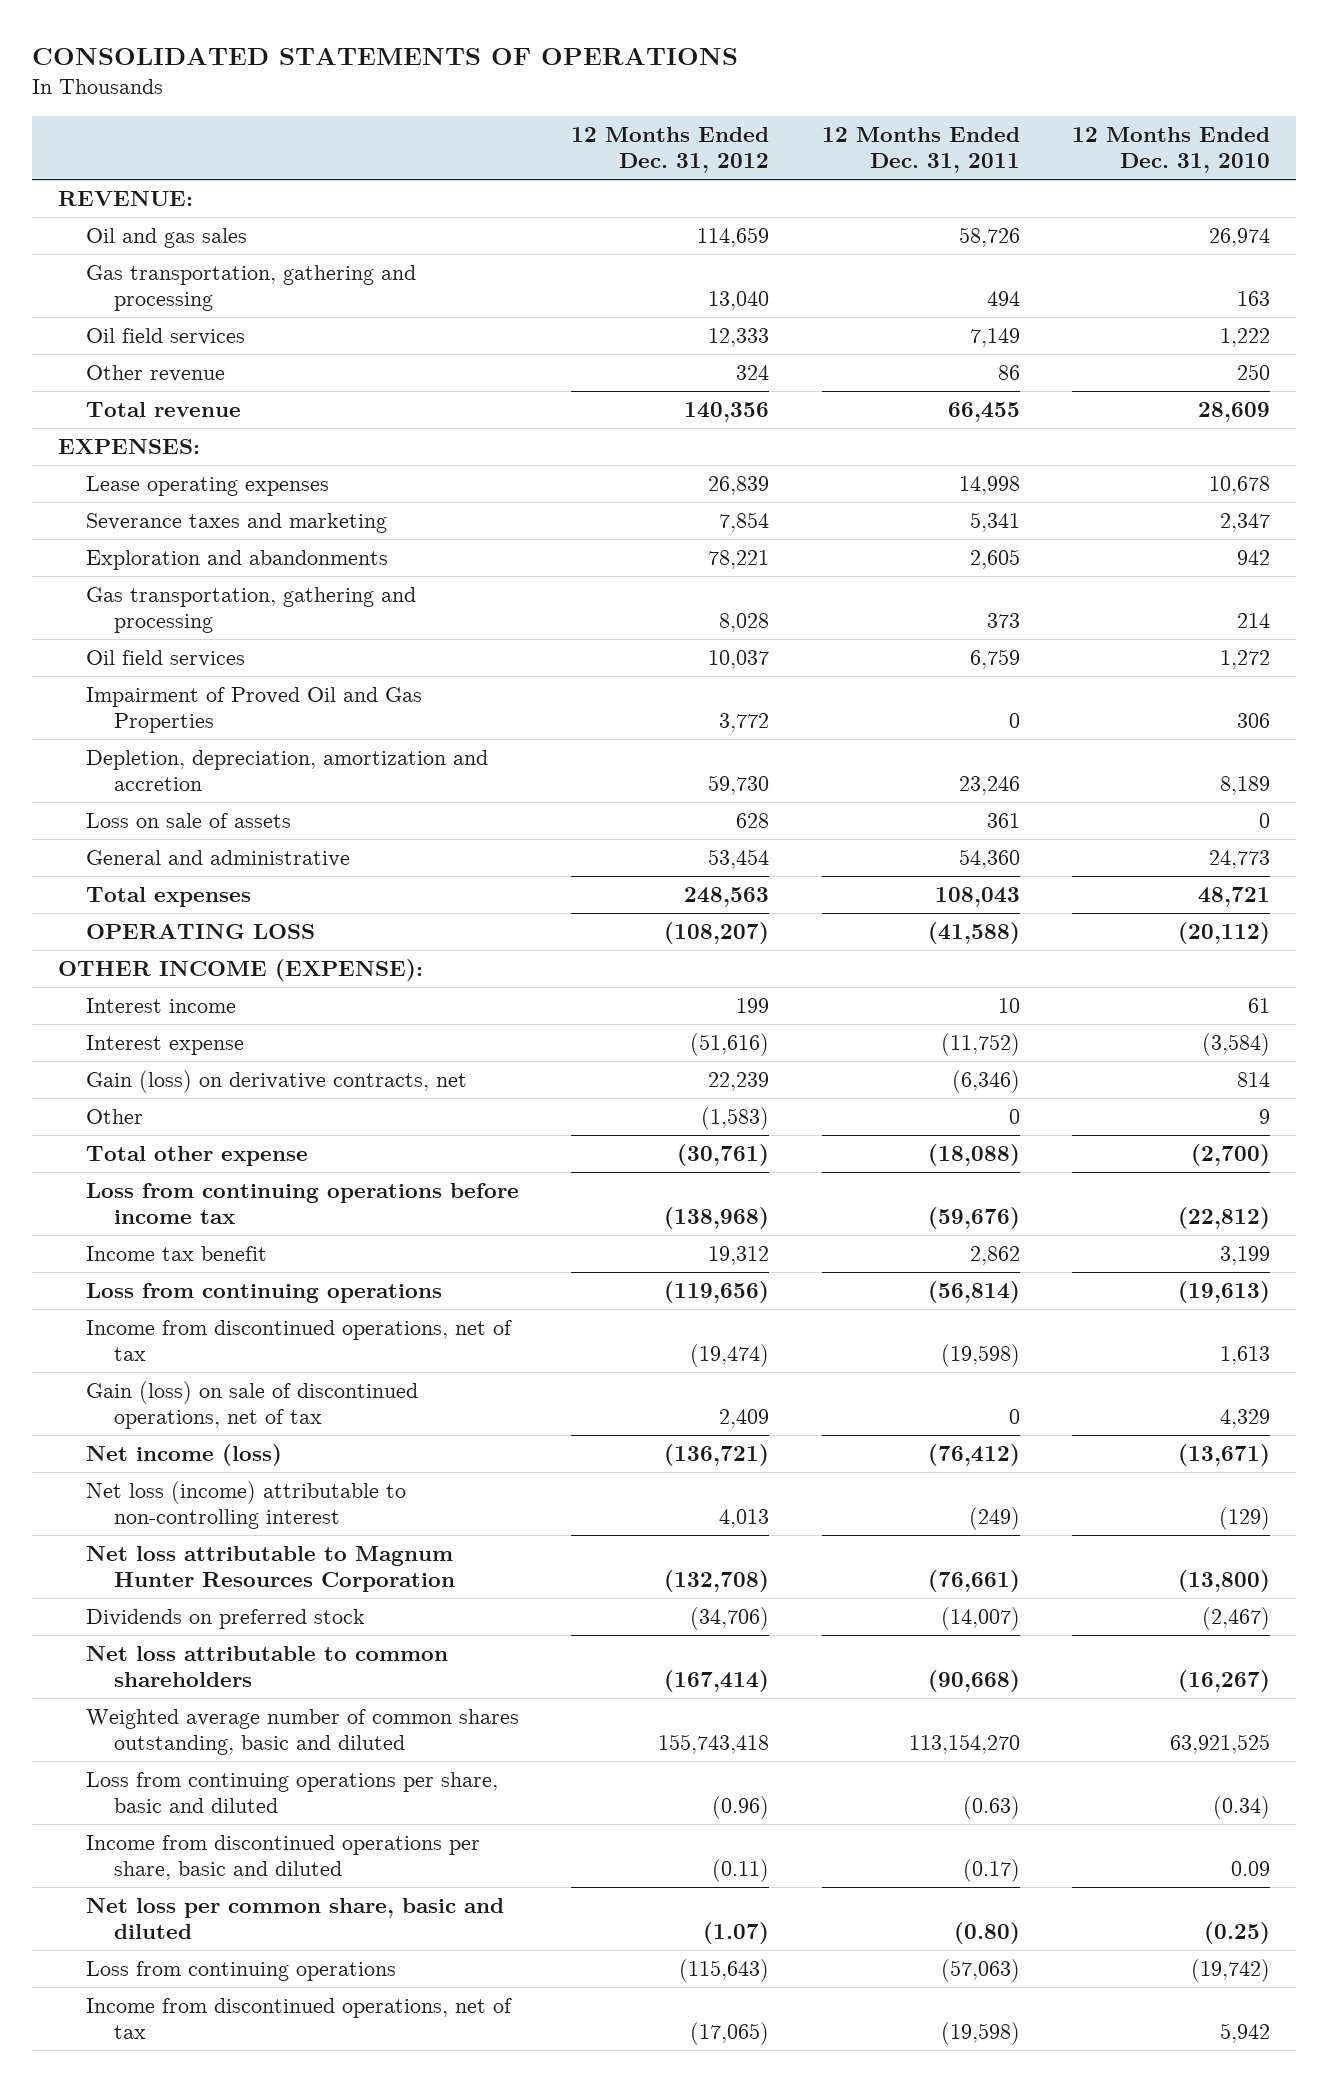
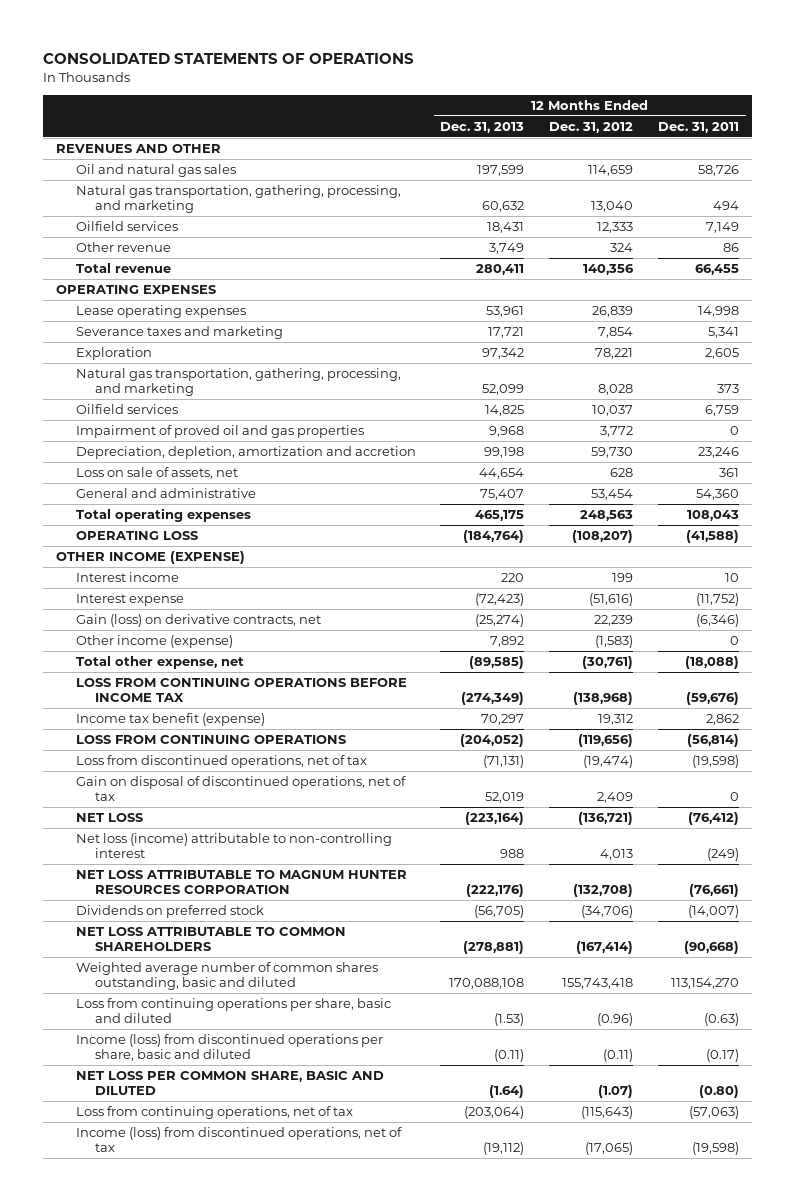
[1071,126,1270,174] 12 Months Ended Dec. 31, 2010 -> none
none -> [440,121,525,133] Dec. 31, 2013
[57,190,193,206] REVENUE: -> [55,143,221,153] REVENUES AND OTHER
[86,227,248,248] Oil and gas sales -> [75,163,236,177] Oil and natural gas sales
[86,264,417,312] Gas transportation, gathering and processing -> [75,184,401,214] Natural gas transportation, gathering, processing, and marketing
[86,327,246,345] Oil field services -> [75,220,178,231] Oilfield services
[57,438,200,454] EXPENSES: -> [55,284,216,294] OPERATING EXPENSES
[86,549,389,570] Exploration and abandonments -> [75,346,152,360] Exploration
[86,586,417,634] Gas transportation, gathering and processing -> [75,367,401,397] Natural gas transportation, gathering, processing, and marketing
[86,649,246,667] Oil field services -> [75,403,178,414] Oilfield services
[86,686,423,734] Impairment of Proved Oil and Gas Properties -> [75,424,364,438] Impairment of proved oil and gas properties
[86,749,489,792] Depletion, depreciation, amortization and accretion -> [75,445,416,459] Depreciation, depletion, amortization and accretion
[86,812,292,828] Loss on sale of assets -> [75,466,238,479] Loss on sale of assets, net
[86,886,252,907] Total expenses -> [75,507,251,522] Total operating expenses
[57,958,423,981] OTHER INCOME (EXPENSE): -> [55,550,245,564] OTHER INCOME (EXPENSE)
[86,1108,144,1124] Other -> [75,634,233,648] Other income (expense)
[86,1145,309,1166] Total other expense -> [75,655,244,669] Total other expense, net
[86,1182,520,1225] Loss from continuing operations before income tax -> [75,677,407,703] LOSS FROM CONTINUING OPERATIONS BEFORE INCOME TAX
[86,1245,268,1261] Income tax benefit -> [75,712,265,726] Income tax benefit (expense)
[86,1282,443,1303] Loss from continuing operations -> [75,734,346,744] LOSS FROM CONTINUING OPERATIONS
[86,1319,513,1362] Income from discontinued operations, net of tax -> [75,754,367,768] Loss from discontinued operations, net of tax
[86,1380,419,1430] Gain (loss) on sale of discontinued operations, net of tax -> [75,775,406,802] Gain on disposal of discontinued operations, net of tax
[86,1443,283,1466] Net income (loss) -> [75,812,143,822] NET LOSS
[86,1545,456,1593] Net loss attributable to Magnum Hunter Resources Corporation -> [75,869,407,895] NET LOSS ATTRIBUTABLE TO MAGNUM HUNTER RESOURCES CORPORATION
[86,1645,449,1688] Net loss attributable to common shareholders -> [75,926,346,952] NET LOSS ATTRIBUTABLE TO COMMON SHAREHOLDERS
[86,1834,481,1881] Income from discontinued operations per share, basic and diluted -> [75,1033,383,1062] Income (loss) from discontinued operations per share, basic and diluted
[86,1897,505,1940] Net loss per common share, basic and diluted -> [75,1070,384,1096] NET LOSS PER COMMON SHARE, BASIC AND DILUTED
[86,1960,397,1981] Loss from continuing operations -> [75,1105,353,1119] Loss from continuing operations, net of tax
[86,1997,513,2040] Income from discontinued operations, net of tax -> [75,1126,402,1153] Income (loss) from discontinued operations, net of tax

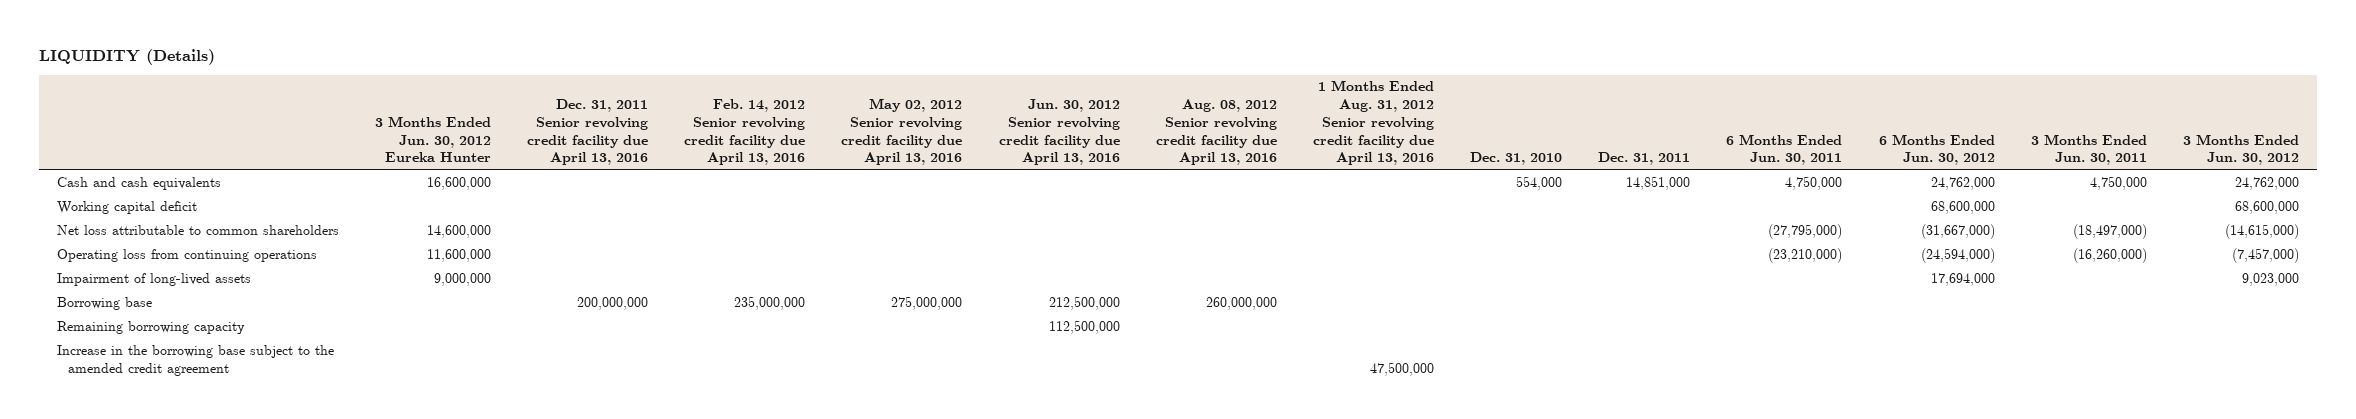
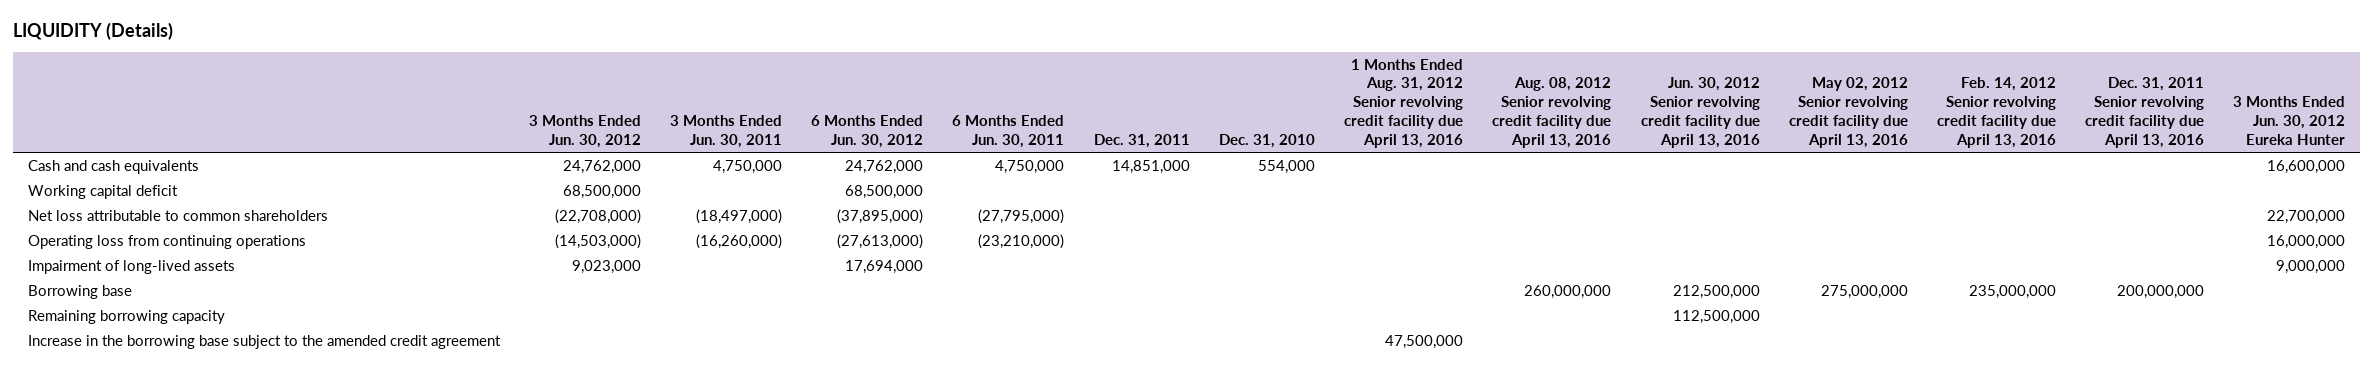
[1930,200,1995,214] 68,600,000 -> [845,184,924,199] 68,500,000
[2234,200,2299,214] 68,600,000 -> [562,184,641,199] 68,500,000
[426,224,491,238] 14,600,000 -> [2267,209,2346,224] 22,700,000
[1920,223,1995,239] (31,667,000) -> [837,208,924,224] (37,895,000)
[2224,223,2299,239] (14,615,000) -> [554,208,641,224] (22,708,000)
[426,248,491,262] 11,600,000 -> [2267,234,2346,249] 16,000,000
[1920,247,1995,263] (24,594,000) -> [837,233,924,249] (27,613,000)
[2231,247,2299,263] (7,457,000) -> [554,233,641,249] (14,503,000)

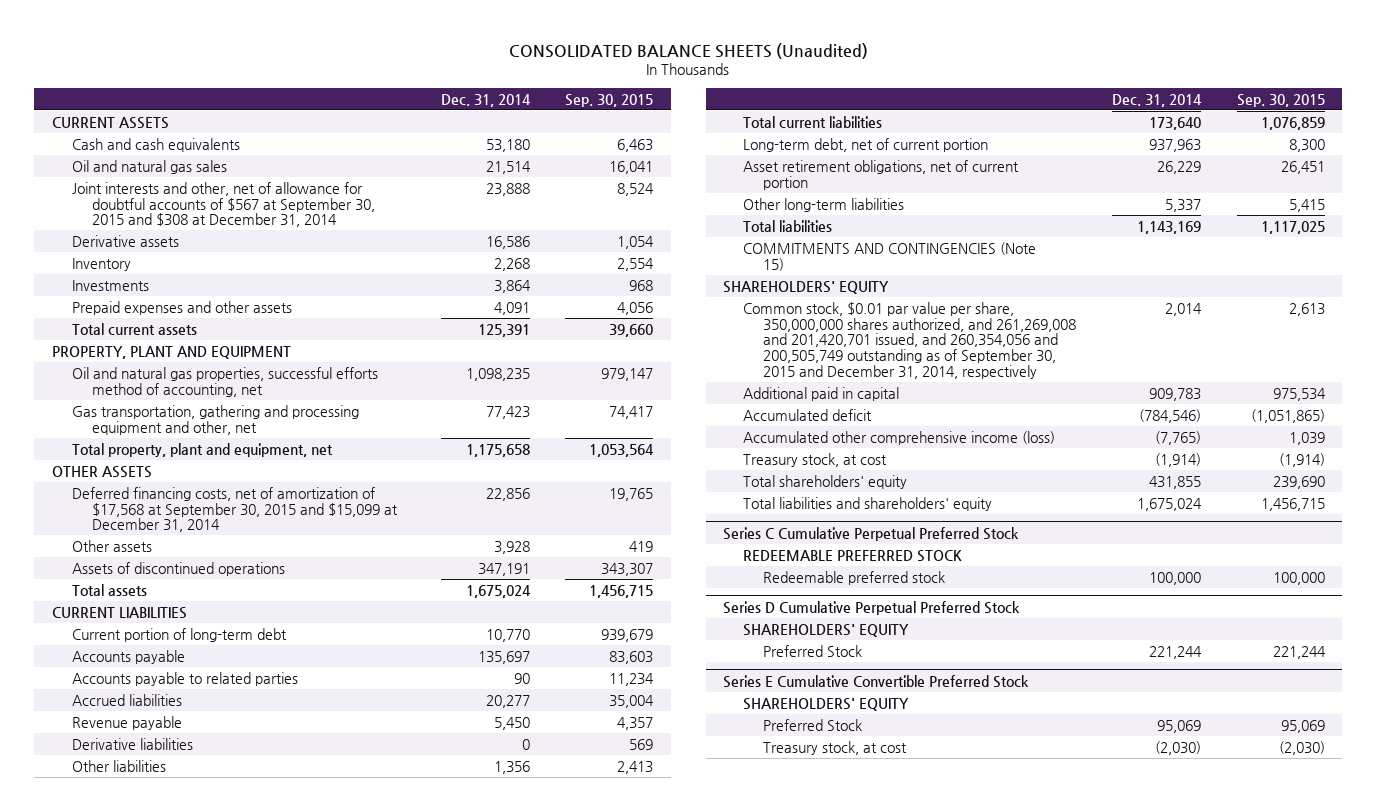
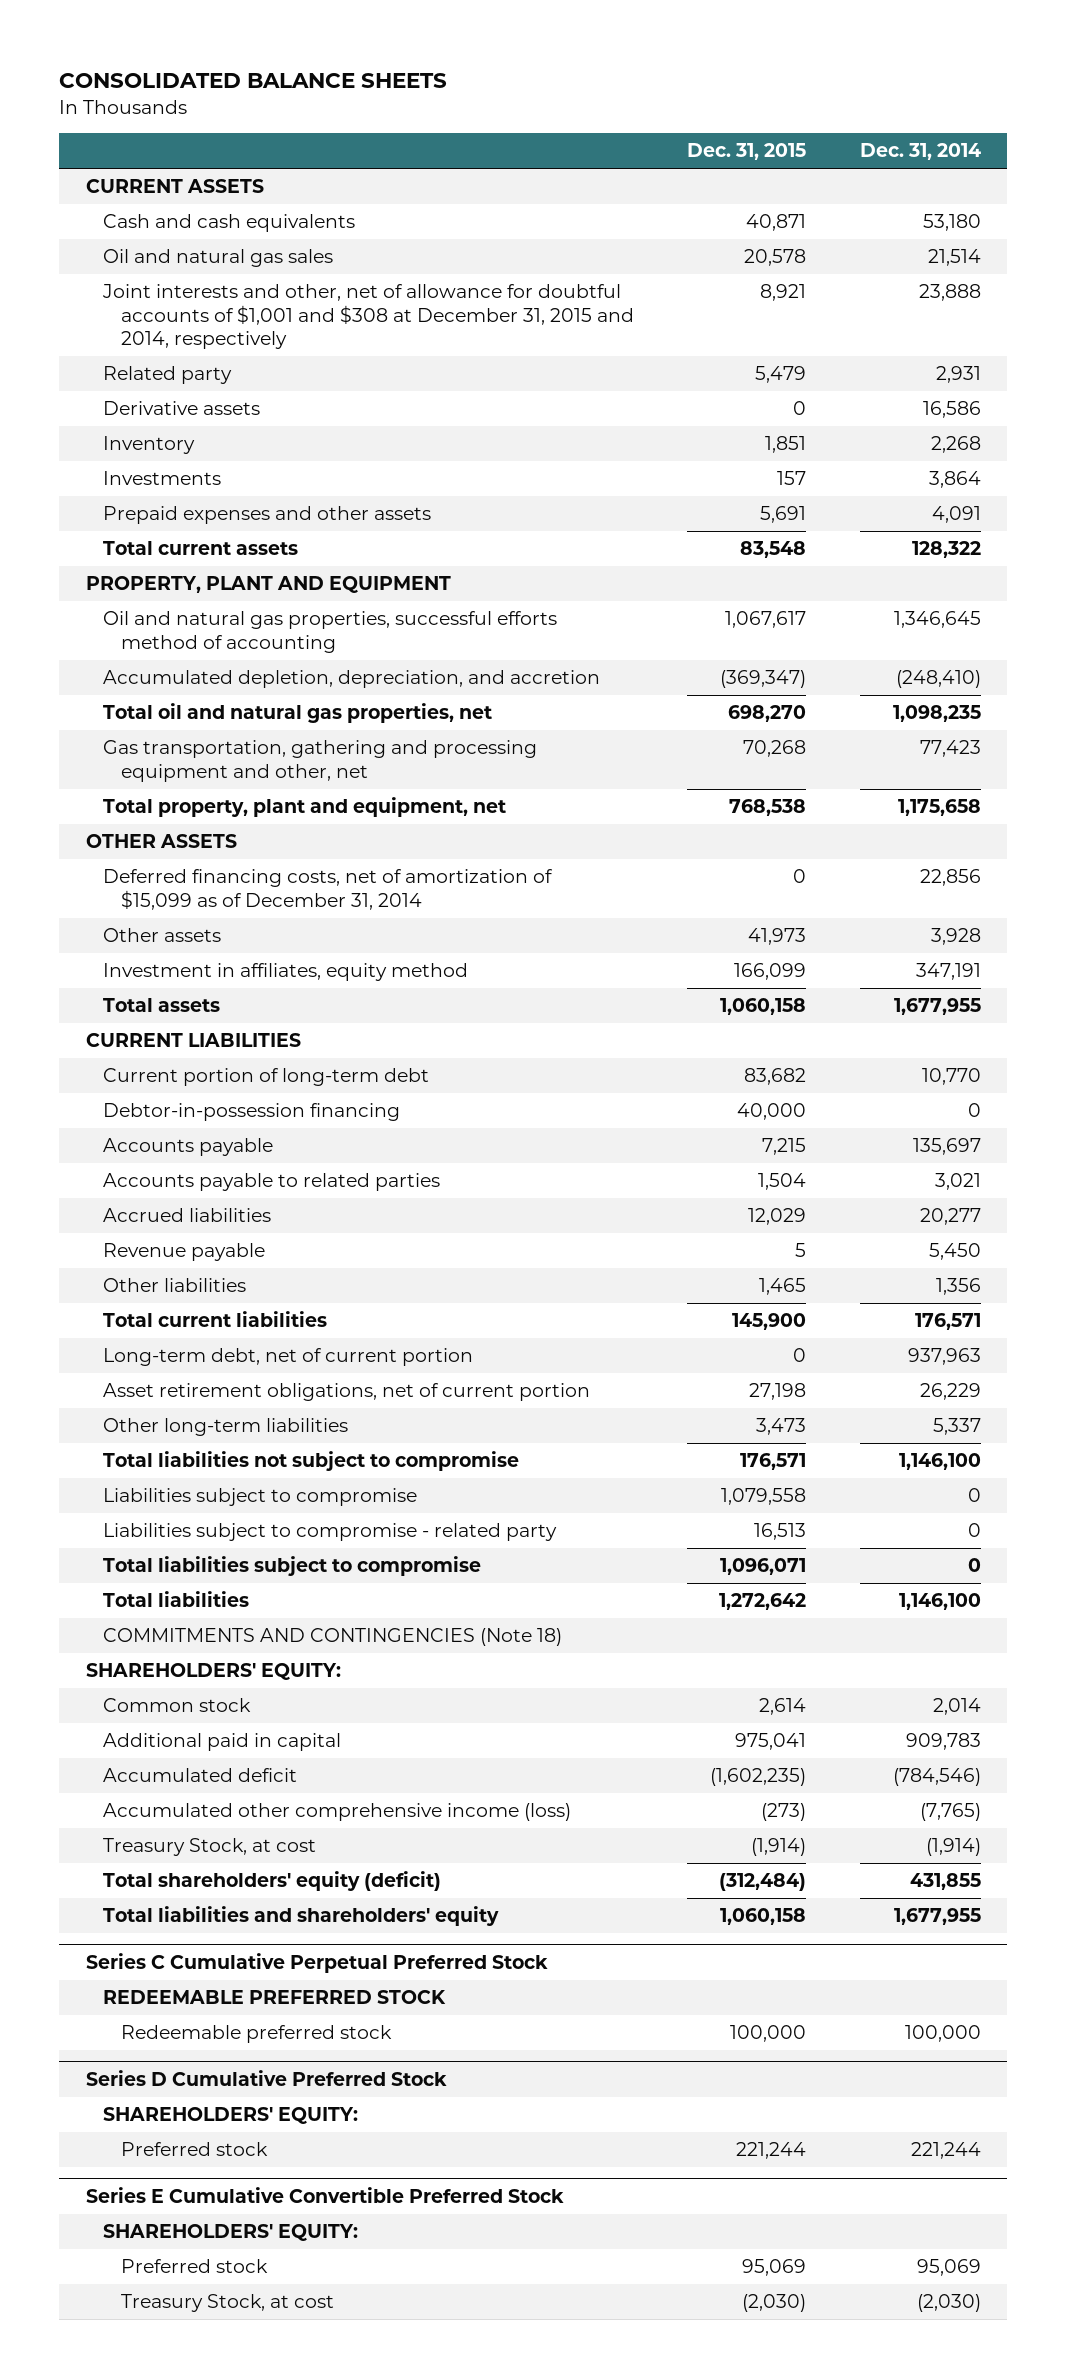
[509,42,869,59] CONSOLIDATED BALANCE SHEETS (Unaudited) -> [58,73,447,89] CONSOLIDATED BALANCE SHEETS
[565,93,654,107] Sep. 30, 2015 -> none
none -> [687,142,807,160] Dec. 31, 2015
[72,181,375,228] Joint interests and other, net of allowance for doubtful accounts of $567 at September 30, 2015 and $308 at December 31, 2014 -> [102,284,634,350] Joint interests and other, net of allowance for doubtful accounts of $1,001 and $308 at December 31, 2015 and 2014, respectively
none -> [103,366,233,385] Related party
[477,323,530,337] 125,391 -> [911,541,981,559] 128,322
none -> [103,611,558,653] Oil and natural gas properties, successful efforts method of accounting
none -> [103,670,601,689] Accumulated depletion, depreciation, and accretion
[72,366,379,397] Oil and natural gas properties, successful efforts method of accounting, net -> [103,703,493,724] Total oil and natural gas properties, net
[72,486,398,533] Deferred financing costs, net of amortization of $17,568 at September 30, 2015 and $15,099 at December 31, 2014 -> [103,869,554,910] Deferred financing costs, net of amortization of $15,099 as of December 31, 2014
[72,561,286,576] Assets of discontinued operations -> [103,963,469,982] Investment in affiliates, equity method
[465,584,531,598] 1,675,024 -> [893,998,981,1016] 1,677,955
none -> [103,1103,401,1122] Debtor-in-possession financing
[513,672,530,684] 90 -> [934,1173,981,1191] 3,021
[72,737,194,750] Derivative liabilities -> none
[1148,116,1201,130] 173,640 -> [914,1313,981,1331] 176,571
none -> [103,1451,520,1472] Total liabilities not subject to compromise
none -> [103,1488,418,1507] Liabilities subject to compromise
none -> [103,1523,558,1542] Liabilities subject to compromise - related party
none -> [103,1556,482,1577] Total liabilities subject to compromise
[1136,220,1201,234] 1,143,169 -> [898,1593,981,1611] 1,146,100
[743,241,1037,271] COMMITMENTS AND CONTINGENCIES (Note 15) -> [103,1628,563,1647] COMMITMENTS AND CONTINGENCIES (Note 18)
[723,280,890,294] SHAREHOLDERS' EQUITY -> [85,1663,341,1681] SHAREHOLDERS' EQUITY:
[743,301,1077,380] Common stock, $0.01 par value per share, 350,000,000 shares authorized, and 261,269,008 and 201,420,701 issued, and 260,354,056 and 200,505,749 outstanding as of September 30, 2015 and December 31, 2014, respectively -> [103,1698,252,1713] Common stock
[743,452,888,467] Treasury stock, at cost -> [103,1838,317,1857] Treasury Stock, at cost
[743,474,908,489] Total shareholders' equity -> [103,1871,442,1892] Total shareholders' equity (deficit)
[1136,497,1202,511] 1,675,024 -> [893,1908,981,1926] 1,677,955
[723,600,1021,615] Series D Cumulative Perpetual Preferred Stock -> [85,2070,447,2087] Series D Cumulative Preferred Stock
[743,623,910,637] SHAREHOLDERS' EQUITY -> [103,2107,359,2125] SHAREHOLDERS' EQUITY:
[763,644,863,657] Preferred Stock -> [120,2142,268,2157] Preferred stock
[743,697,910,711] SHAREHOLDERS' EQUITY -> [103,2224,359,2242] SHAREHOLDERS' EQUITY:
[763,718,863,731] Preferred Stock -> [120,2259,268,2274] Preferred stock
[763,740,908,755] Treasury stock, at cost -> [120,2294,334,2313] Treasury Stock, at cost

